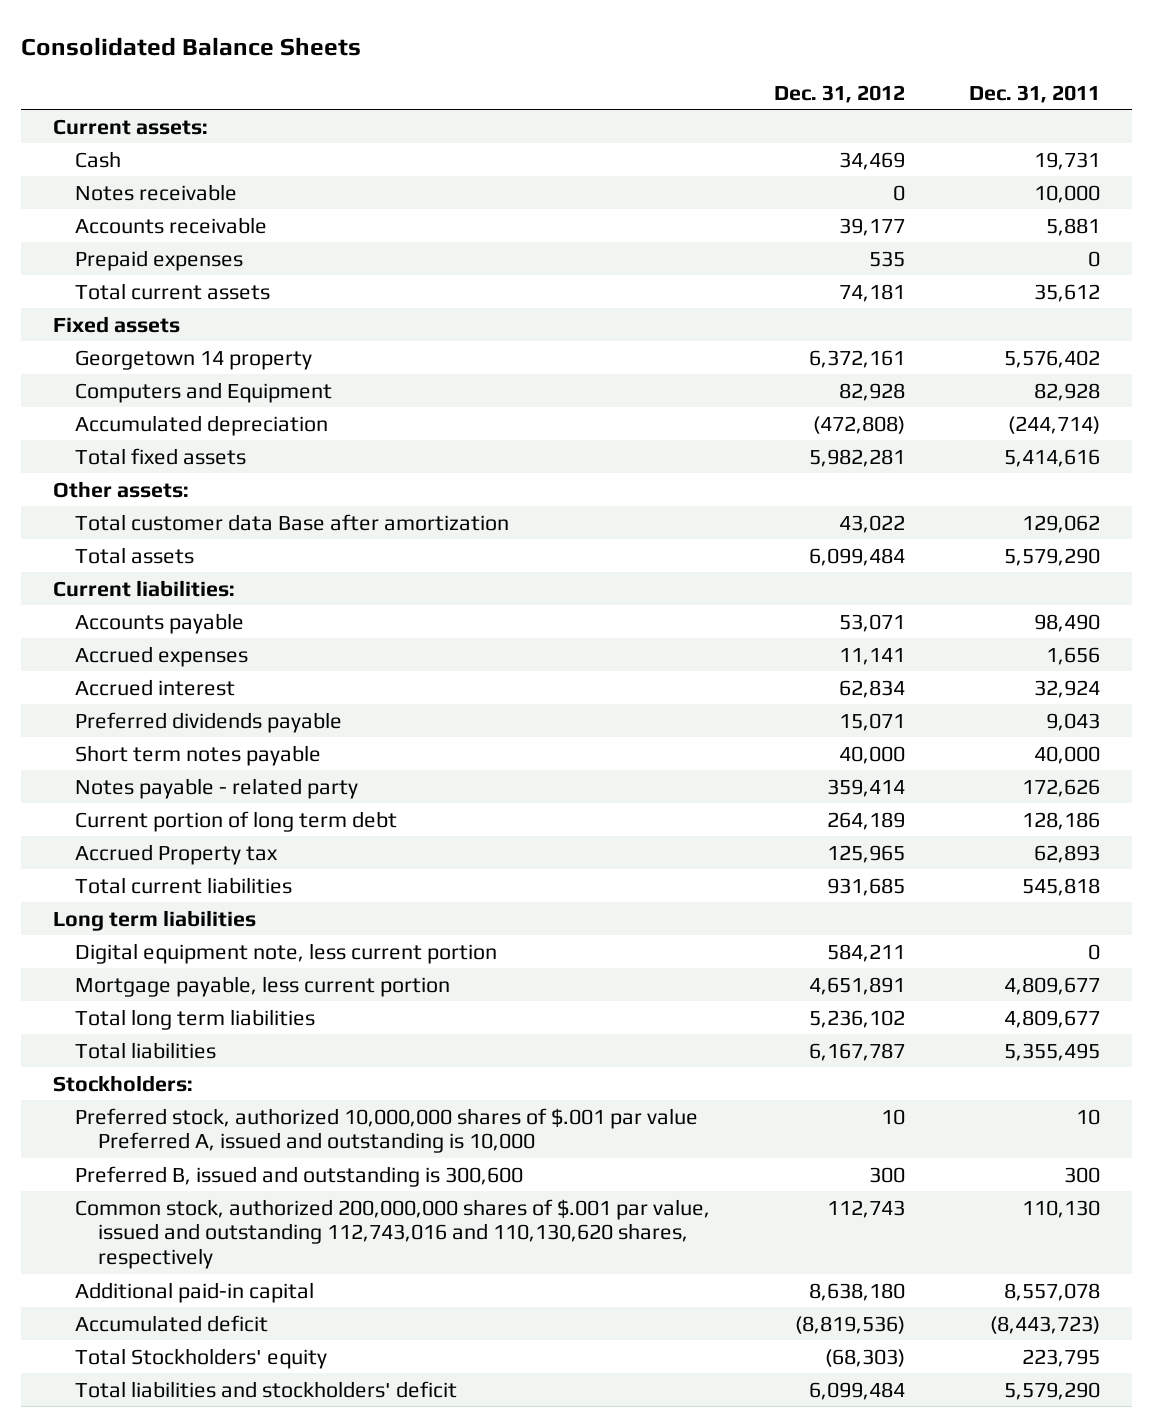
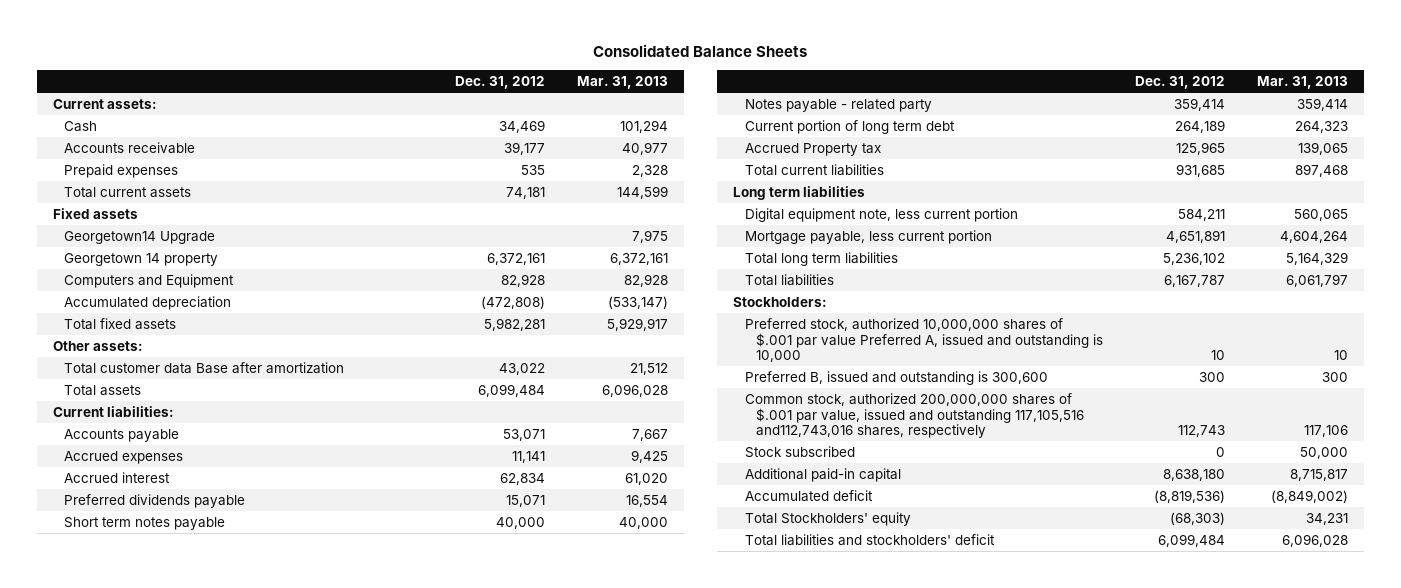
[968,84,1100,103] Dec. 31, 2011 -> none
none -> [576,76,668,90] Mar. 31, 2013
[75,183,238,201] Notes receivable -> none
none -> [64,230,216,244] Georgetown14 Upgrade
[75,1198,711,1270] Common stock, authorized 200,000,000 shares of $.001 par value, issued and outstanding 112,743,016 and 110,130,620 shares, respectively -> [744,392,1085,439] Common stock, authorized 200,000,000 shares of $.001 par value, issued and outstanding 117,105,516 and112,743,016 shares, respectively
none -> [744,445,855,458] Stock subscribed

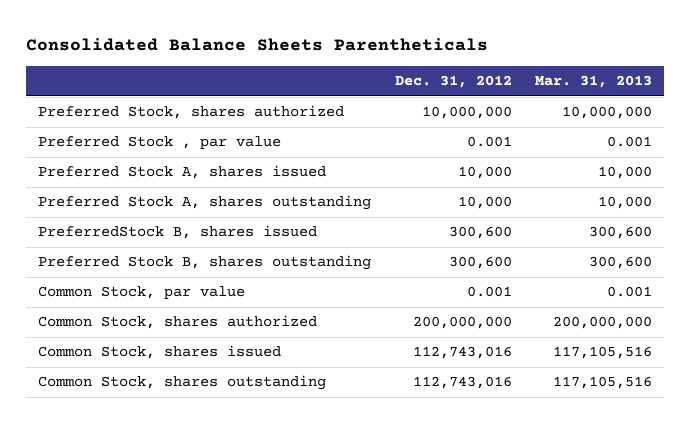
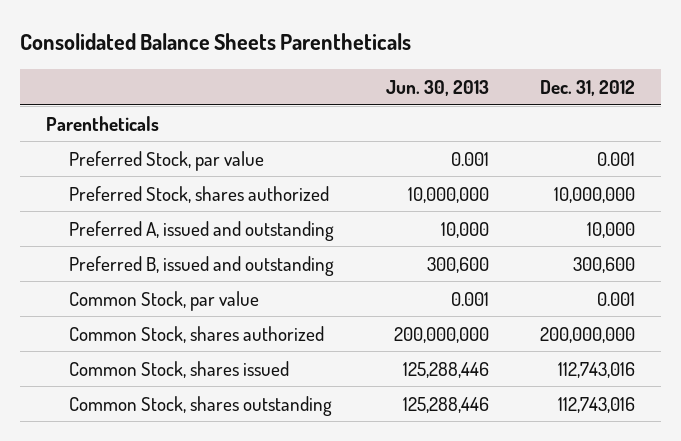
[535,75,653,89] Mar. 31, 2013 -> none
none -> [385,80,489,97] Jun. 30, 2013
none -> [46,115,160,131] Parentheticals
none -> [69,150,265,171] Preferred Stock, par value
[37,136,281,150] Preferred Stock , par value -> none
[37,165,326,180] Preferred Stock A, shares issued -> none
[37,195,371,211] Preferred Stock A, shares outstanding -> none
[37,225,317,240] PreferredStock B, shares issued -> none
[37,255,371,271] Preferred Stock B, shares outstanding -> none
none -> [69,220,335,241] Preferred A, issued and outstanding
none -> [69,255,335,276] Preferred B, issued and outstanding

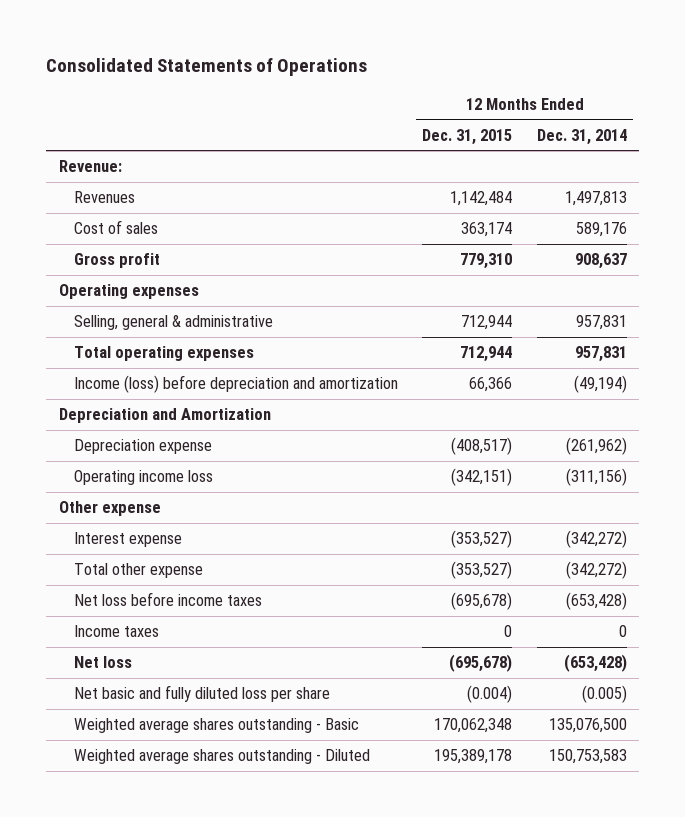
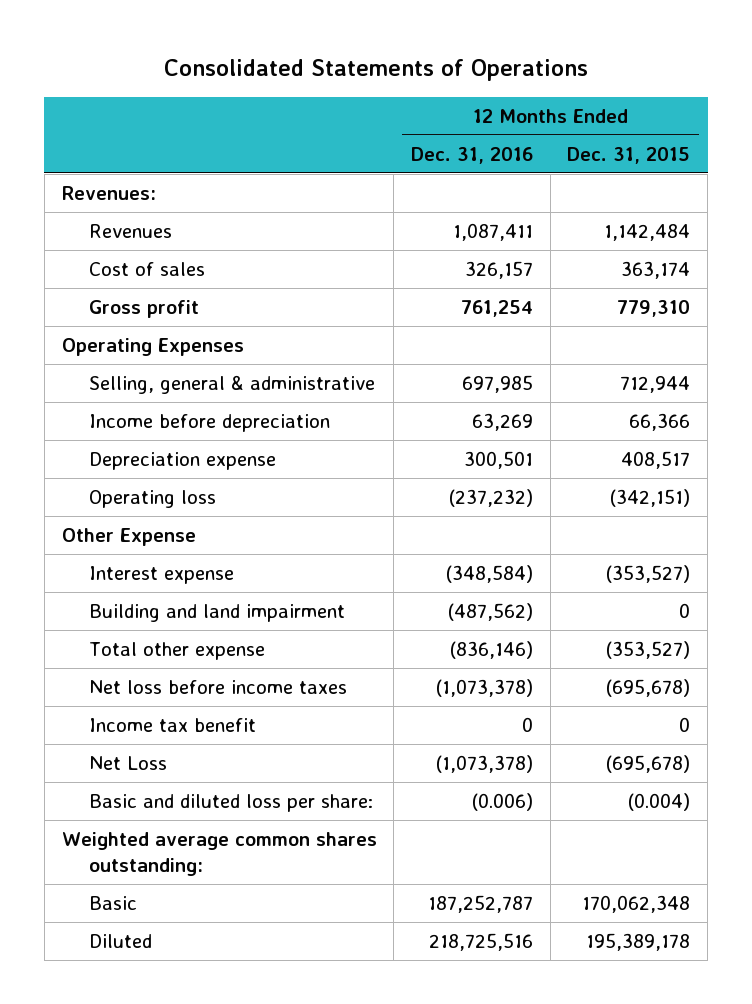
[536,128,627,145] Dec. 31, 2014 -> none
none -> [410,146,533,164] Dec. 31, 2016
[58,160,122,173] Revenue: -> [61,185,156,200] Revenues:
[58,284,199,300] Operating expenses -> [61,337,244,356] Operating Expenses
[73,346,254,362] Total operating expenses -> none
[58,408,271,424] Depreciation and Amortization -> none
[73,375,398,394] Income (loss) before depreciation and amortization -> [89,413,331,432] Income before depreciation
[451,437,513,456] (408,517) -> [621,450,691,469] 408,517
[73,470,213,486] Operating income loss -> [89,489,217,508] Operating loss
[58,501,161,517] Other expense -> [61,527,196,546] Other Expense
none -> [89,603,346,622] Building and land impairment
[73,625,159,638] Income taxes -> [89,717,257,732] Income tax benefit
[73,656,132,669] Net loss -> [89,755,168,770] Net Loss
[73,685,330,703] Net basic and fully diluted loss per share -> [89,793,374,812] Basic and diluted loss per share:
none -> [61,831,377,877] Weighted average common shares outstanding:
[73,718,359,734] Weighted average shares outstanding - Basic -> [89,895,138,910] Basic
[73,749,370,765] Weighted average shares outstanding - Diluted -> [89,933,153,948] Diluted

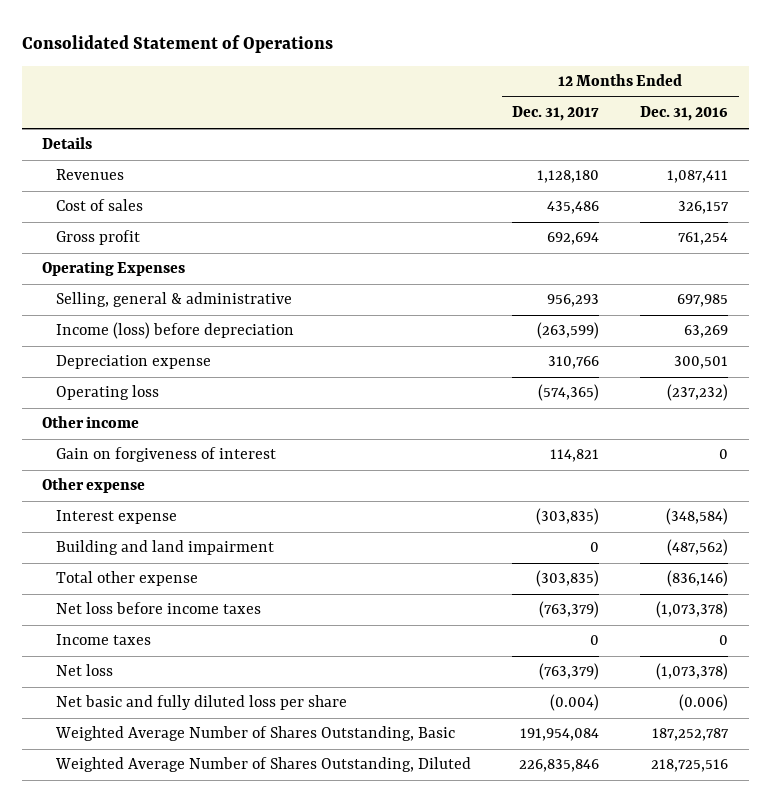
[163,59,588,82] Consolidated Statements of Operations -> [21,34,333,53] Consolidated Statement of Operations
[567,146,691,164] Dec. 31, 2015 -> none
none -> [512,106,600,122] Dec. 31, 2017
[61,185,156,200] Revenues: -> none
none -> [42,137,93,150] Details
[89,413,331,432] Income before depreciation -> [55,322,294,340] Income (loss) before depreciation
none -> [42,416,140,429] Other income
none -> [55,447,276,463] Gain on forgiveness of interest
[61,527,196,546] Other Expense -> [42,478,146,494] Other expense
[61,831,377,877] Weighted average common shares outstanding: -> none
[89,717,257,732] Income tax benefit -> [55,634,151,646] Income taxes
[89,755,168,770] Net Loss -> [55,664,113,677] Net loss
[89,793,374,812] Basic and diluted loss per share: -> [55,695,347,711] Net basic and fully diluted loss per share
[89,895,138,910] Basic -> [54,726,455,742] Weighted Average Number of Shares Outstanding, Basic
[89,933,153,948] Diluted -> [54,757,471,773] Weighted Average Number of Shares Outstanding, Diluted

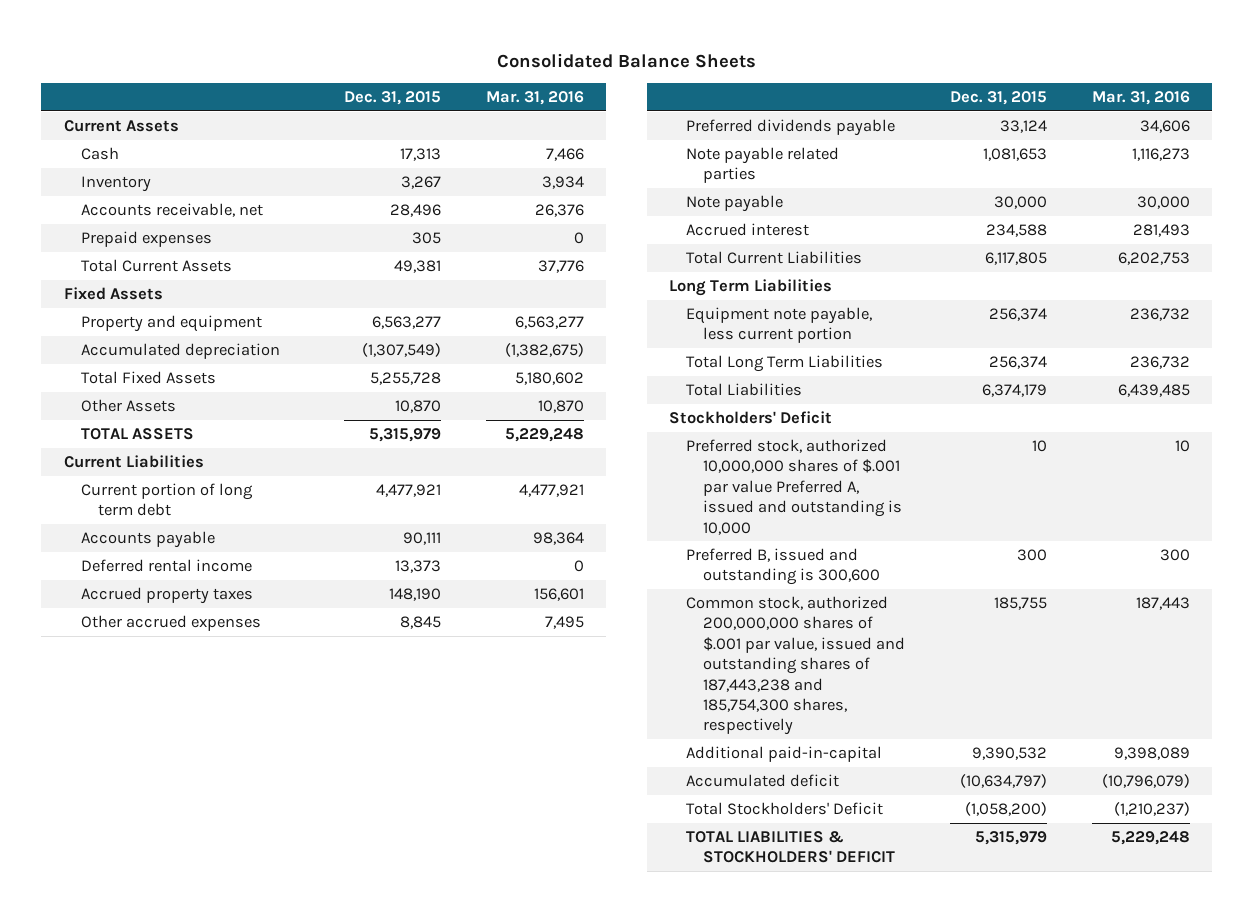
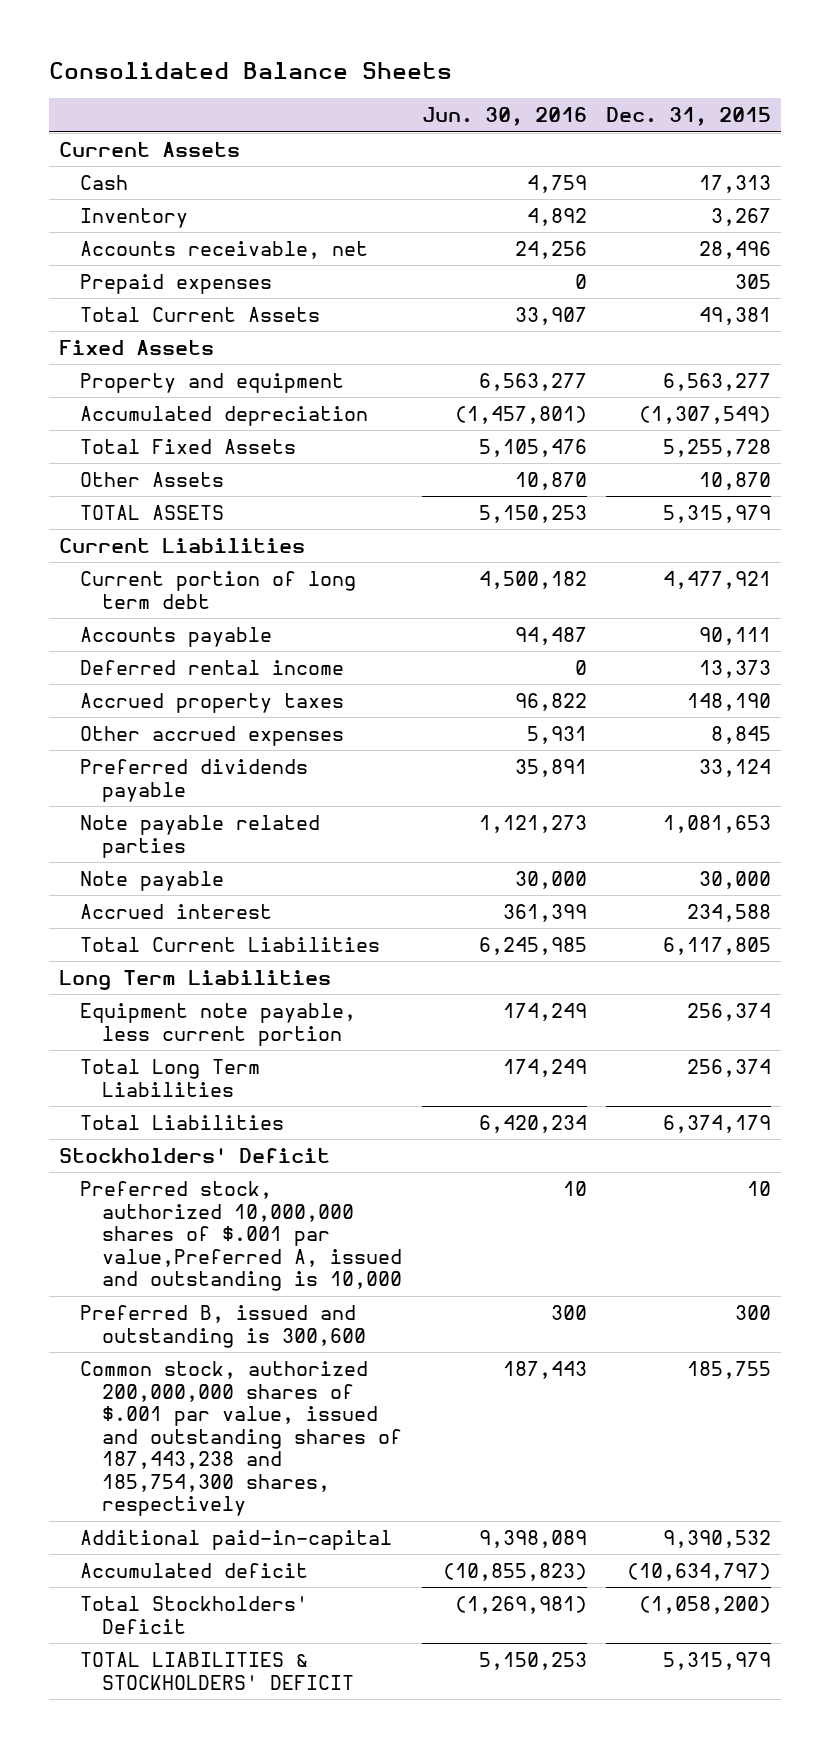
[486,91,585,106] Mar. 31, 2016 -> none
none -> [421,107,587,127] Jun. 30, 2016
[686,439,903,535] Preferred stock, authorized 10,000,000 shares of $.001 par value Preferred A, issued and outstanding is 10,000 -> [80,1181,403,1292] Preferred stock, authorized 10,000,000 shares of $.001 par value,Preferred A, issued and outstanding is 10,000

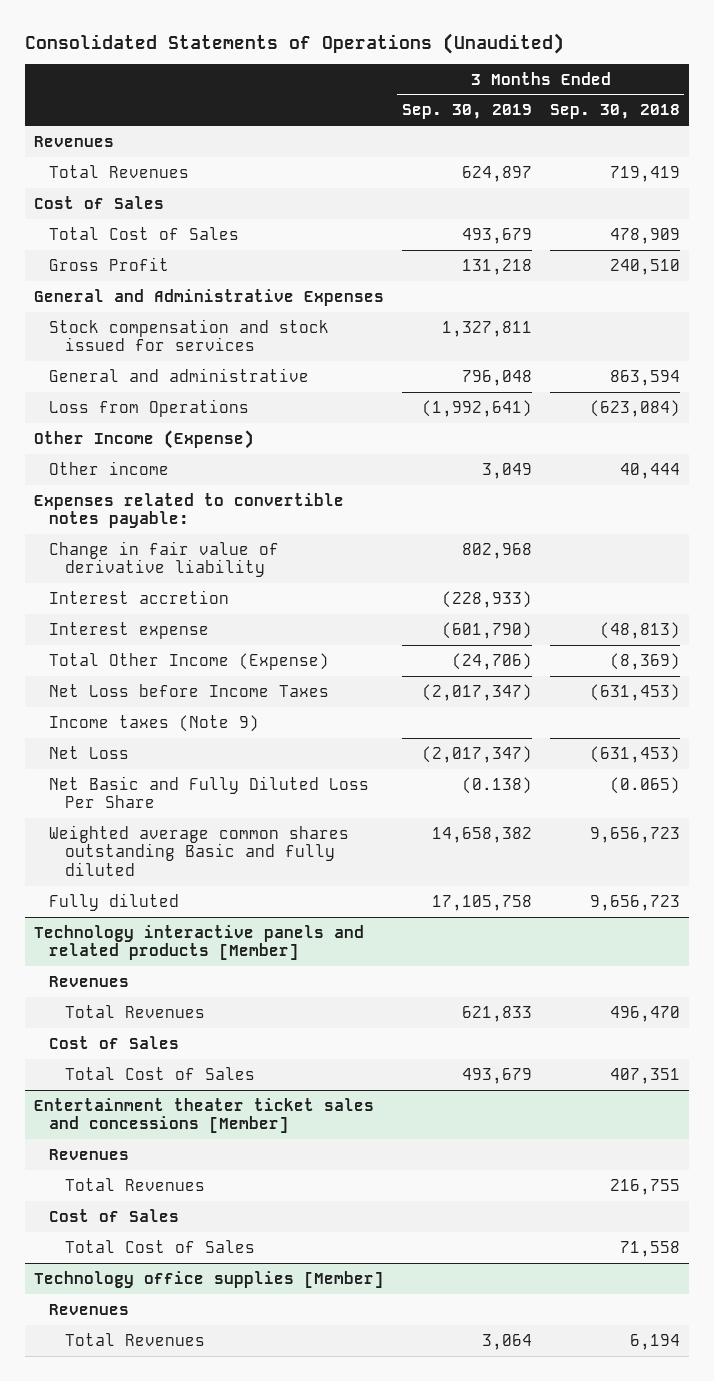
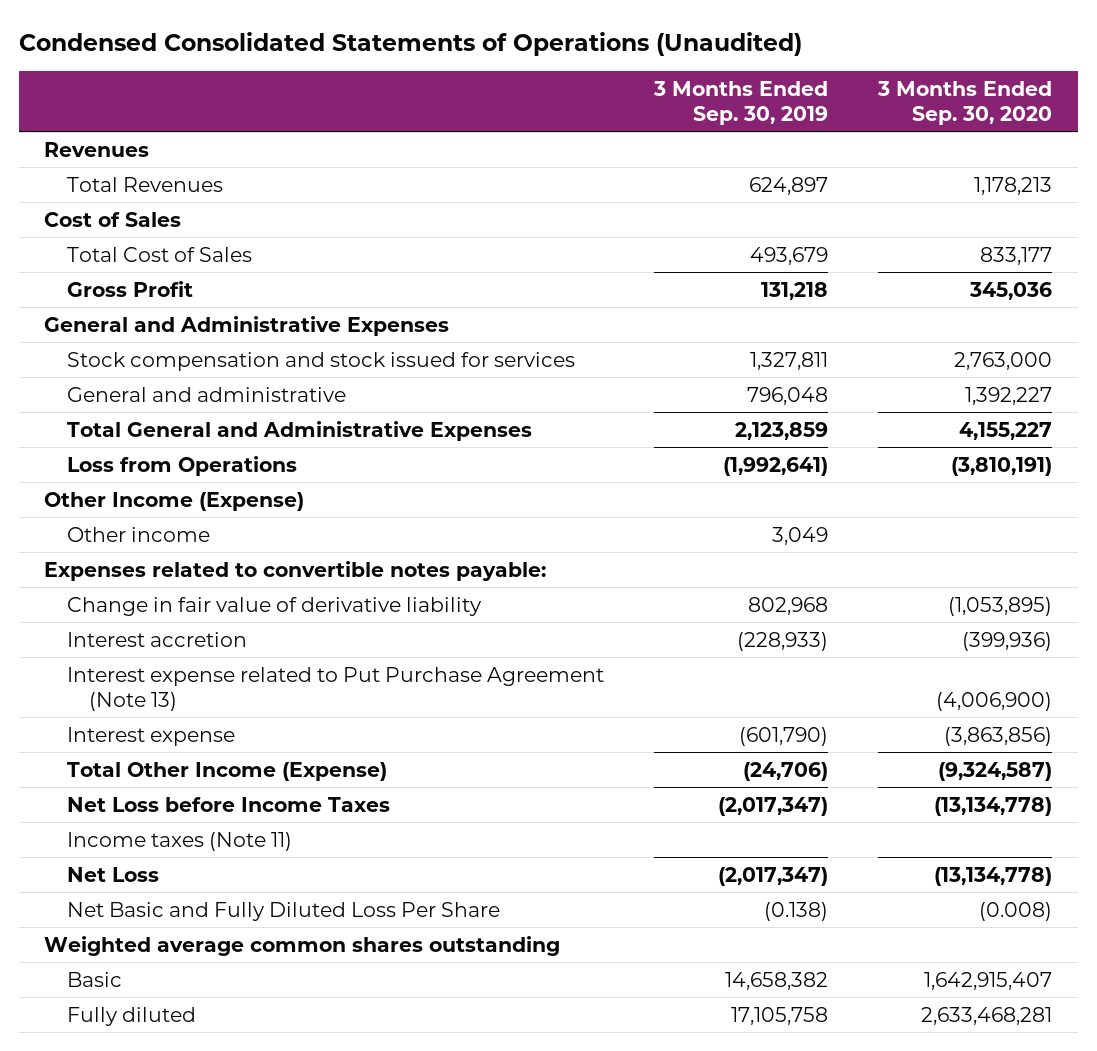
[24,32,564,54] Consolidated Statements of Operations (Unaudited) -> [19,31,803,56] Condensed Consolidated Statements of Operations (Unaudited)
[549,104,680,120] Sep. 30, 2018 -> none
none -> [877,80,1053,125] 3 Months Ended Sep. 30, 2020
none -> [66,420,532,441] Total General and Administrative Expenses
none -> [66,666,604,711] Interest expense related to Put Purchase Agreement (Note 13)
[49,714,260,732] Income taxes (Note 9) -> [66,831,292,851] Income taxes (Note 11)
none -> [44,935,561,956] Weighted average common shares outstanding
[49,824,350,877] Weighted average common shares outstanding Basic and fully diluted -> [66,971,122,987] Basic
[33,924,364,961] Technology interactive panels and related products [Member] -> none
[49,975,130,987] Revenues -> none
[64,1004,205,1018] Total Revenues -> none
[49,1035,180,1049] Cost of Sales -> none
[64,1066,255,1080] Total Cost of Sales -> none
[33,1097,374,1134] Entertainment theater ticket sales and concessions [Member] -> none
[49,1148,130,1160] Revenues -> none
[64,1177,205,1191] Total Revenues -> none
[49,1208,180,1222] Cost of Sales -> none
[64,1239,255,1253] Total Cost of Sales -> none
[33,1270,384,1288] Technology office supplies [Member] -> none
[49,1303,130,1315] Revenues -> none
[64,1332,205,1346] Total Revenues -> none

